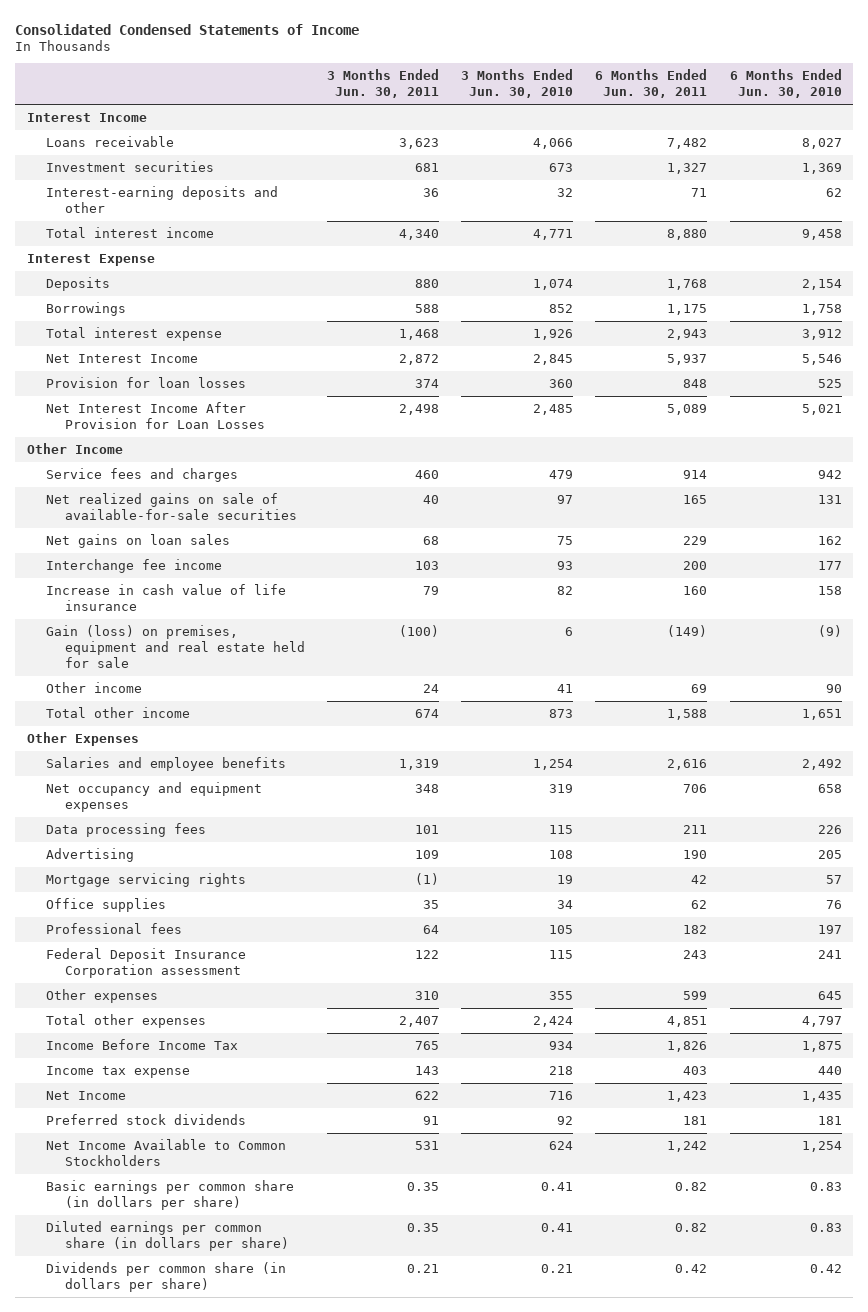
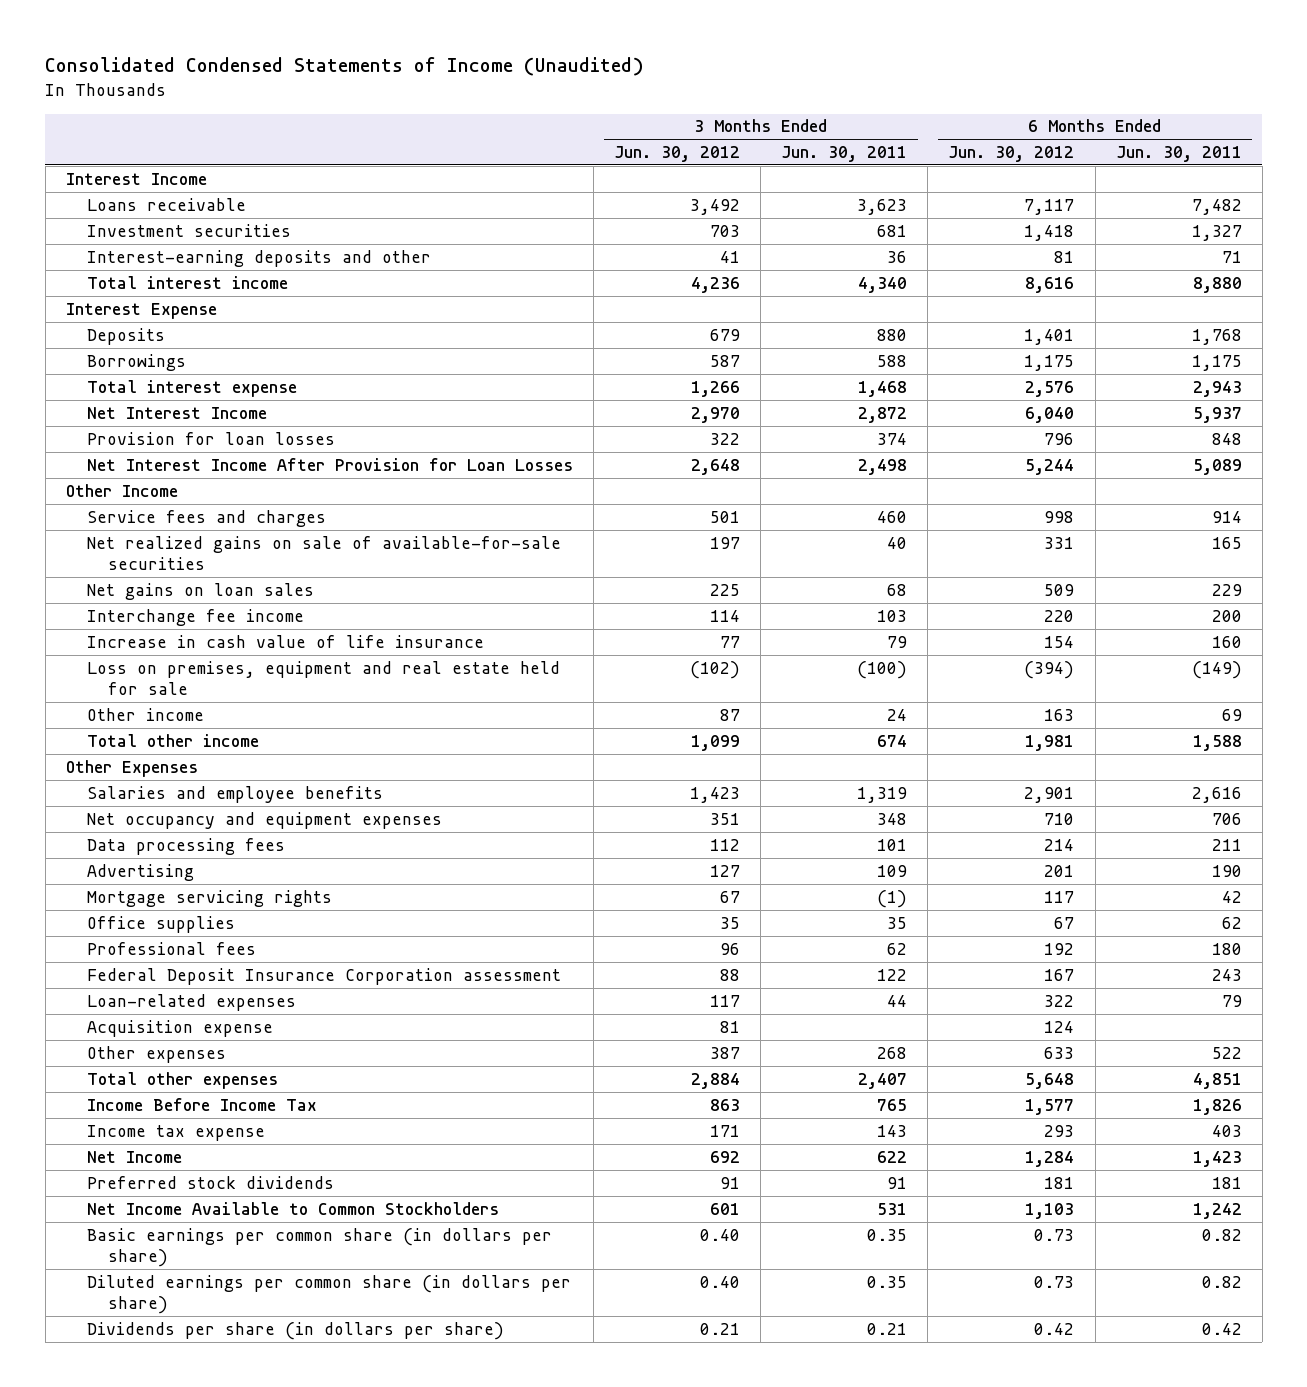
[15,23,360,35] Consolidated Condensed Statements of Income -> [45,57,645,77] Consolidated Condensed Statements of Income (Unaudited)
[461,69,574,99] 3 Months Ended Jun. 30, 2010 -> none
[729,69,842,99] 6 Months Ended Jun. 30, 2010 -> none
none -> [614,145,741,162] Jun. 30, 2012
none -> [948,145,1075,162] Jun. 30, 2012
[45,624,305,668] Gain (loss) on premises, equipment and real estate held for sale -> [87,660,561,696] Loss on premises, equipment and real estate held for sale
[422,924,439,934] 64 -> [887,942,908,955] 62
[683,924,708,934] 182 -> [1211,942,1242,955] 180
none -> [87,993,297,1011] Loan-related expenses
none -> [87,1019,274,1037] Acquisition expense
[414,990,439,1000] 310 -> [877,1046,908,1059] 268
[683,990,708,1000] 599 -> [1211,1046,1242,1059] 522
[45,1261,286,1292] Dividends per common share (in dollars per share) -> [87,1321,505,1340] Dividends per share (in dollars per share)

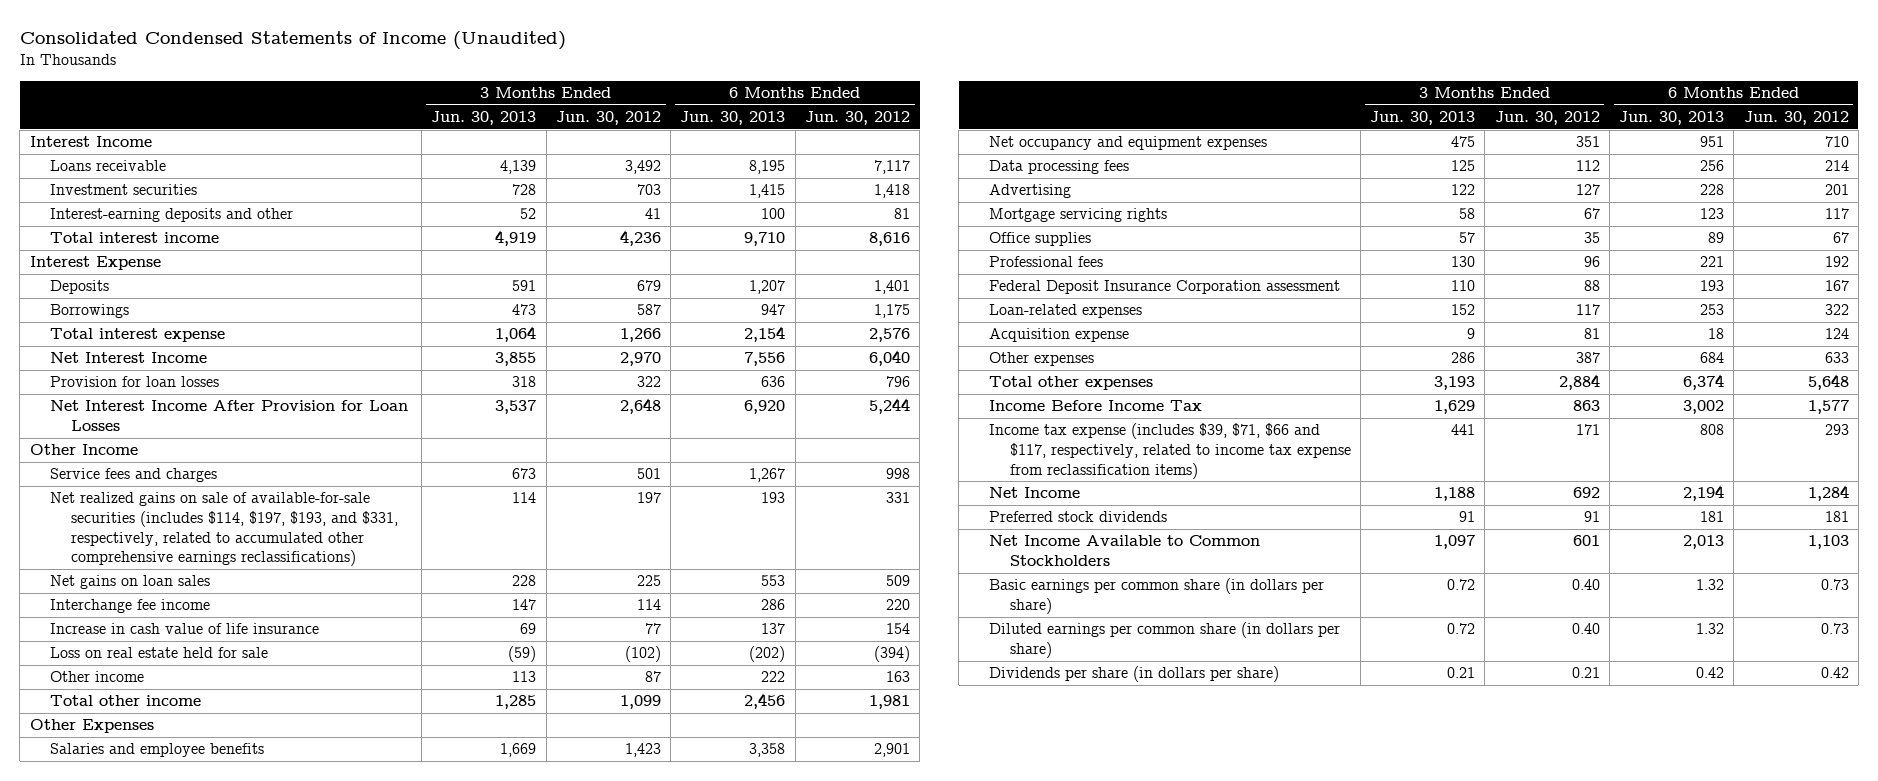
[781,145,908,162] Jun. 30, 2011 -> none
[1115,145,1242,162] Jun. 30, 2011 -> none
none -> [431,111,537,126] Jun. 30, 2013
none -> [680,111,786,126] Jun. 30, 2013
[87,535,562,571] Net realized gains on sale of available-for-sale securities -> [50,492,398,567] Net realized gains on sale of available-for-sale securities (includes $114, $197, $193, and $331, respectively, related to accumulated other comprehensive earnings reclassifications)
[87,660,561,696] Loss on premises, equipment and real estate held for sale -> [50,647,269,659] Loss on real estate held for sale
[87,1124,266,1141] Income tax expense -> [989,423,1351,479] Income tax expense (includes $39, $71, $66 and $117, respectively, related to income tax expense from reclassification items)

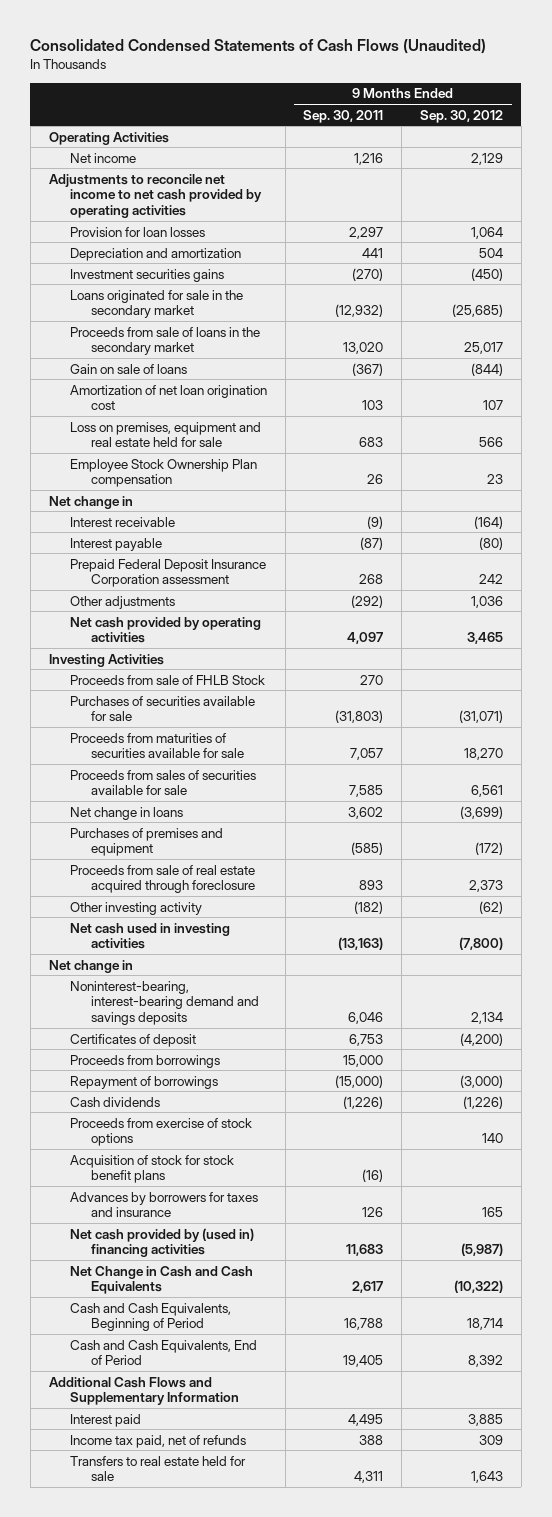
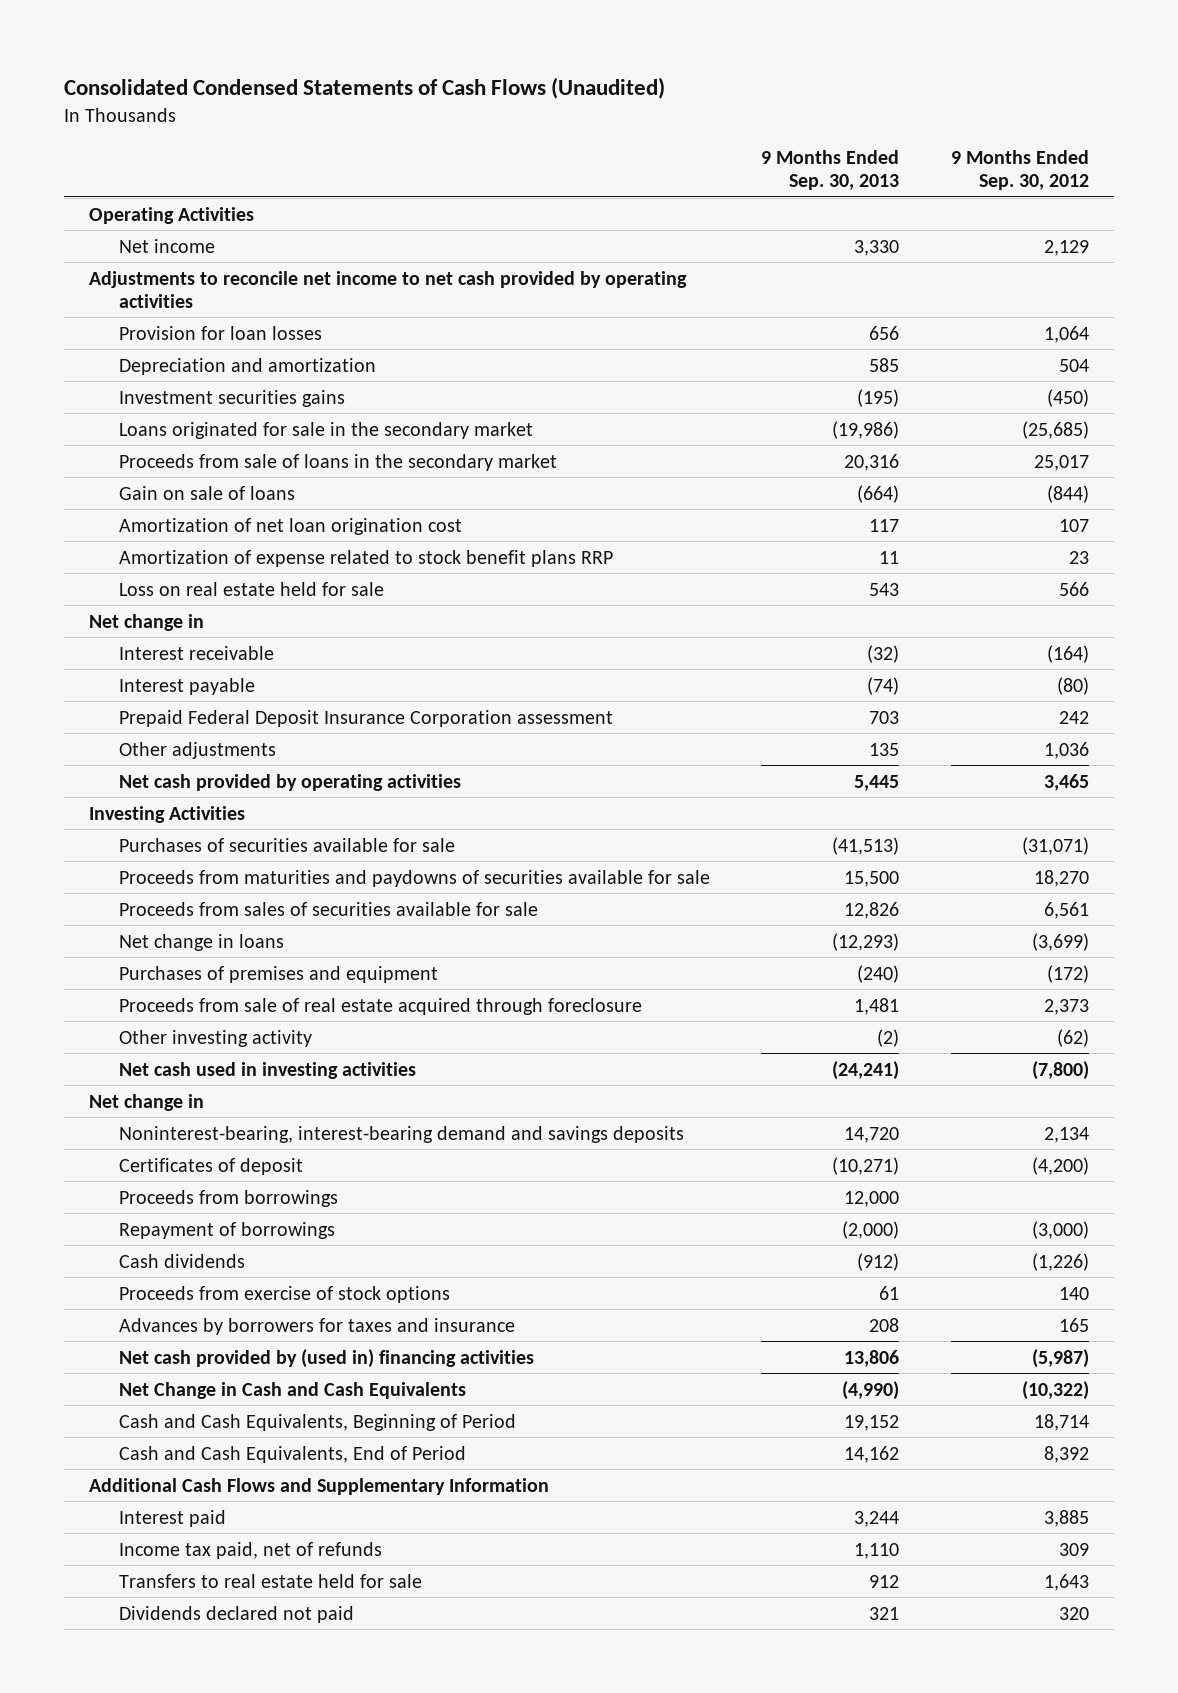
[303,109,384,123] Sep. 30, 2011 -> none
none -> [761,150,900,191] 9 Months Ended Sep. 30, 2013
[69,458,257,488] Employee Stock Ownership Plan compensation -> none
none -> [119,549,614,567] Amortization of expense related to stock benefit plans RRP
[69,421,261,448] Loss on premises, equipment and real estate held for sale -> [119,581,385,596] Loss on real estate held for sale
[69,674,265,685] Proceeds from sale of FHLB Stock -> none
[69,732,244,759] Proceeds from maturities of securities available for sale -> [119,869,711,887] Proceeds from maturities and paydowns of securities available for sale
[69,1154,234,1184] Acquisition of stock for stock benefit plans -> none
none -> [119,1605,355,1623] Dividends declared not paid

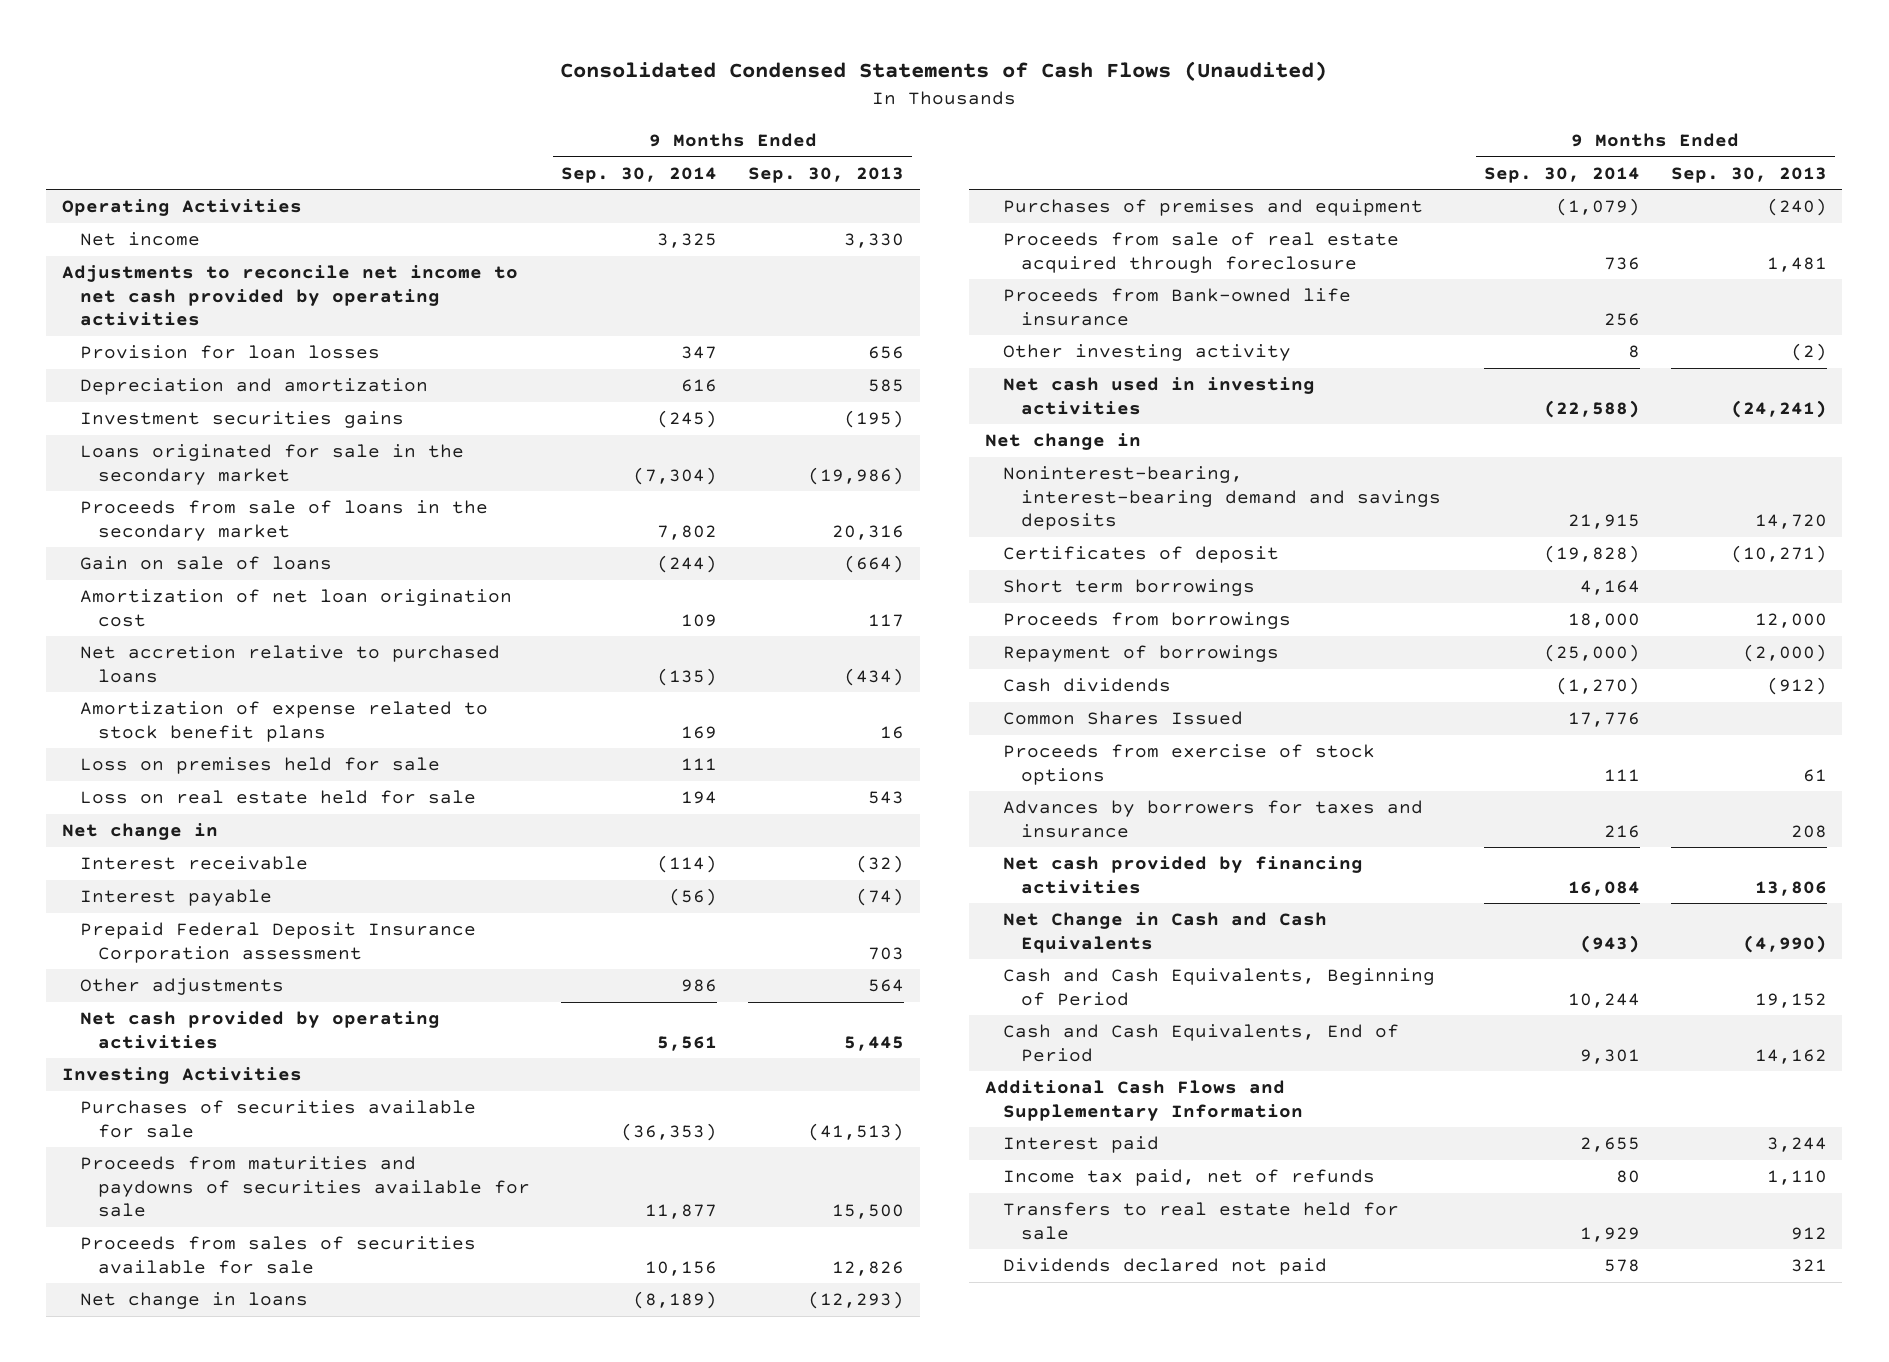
[950,150,1089,191] 9 Months Ended Sep. 30, 2012 -> none
none -> [561,166,718,183] Sep. 30, 2014
none -> [79,645,500,683] Net accretion relative to purchased loans
[119,549,614,567] Amortization of expense related to stock benefit plans RRP -> [79,701,488,742] Amortization of expense related to stock benefit plans
[879,550,900,564] 11 -> [880,725,905,739] 16
none -> [79,757,440,775] Loss on premises held for sale
[869,742,900,756] 135 -> [868,979,905,993] 564
none -> [1002,288,1351,326] Proceeds from Bank-owned life insurance
none -> [1002,579,1255,597] Short term borrowings
none -> [1002,711,1243,726] Common Shares Issued
[119,1348,535,1368] Net cash provided by (used in) financing activities -> [1002,856,1363,894] Net cash provided by financing activities

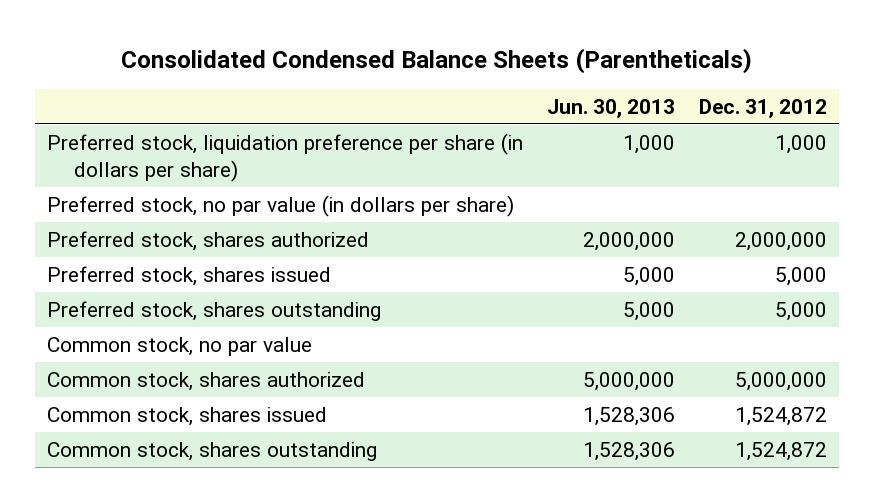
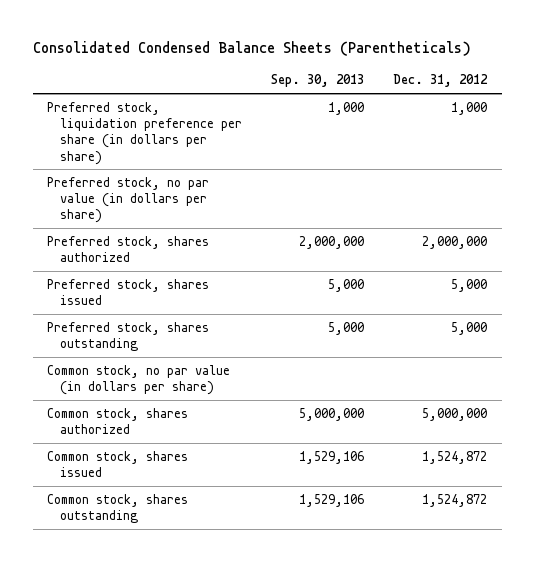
[547,98,676,118] Jun. 30, 2013 -> none
none -> [271,74,365,88] Sep. 30, 2013
[47,336,313,356] Common stock, no par value -> [47,364,231,396] Common stock, no par value (in dollars per share)

